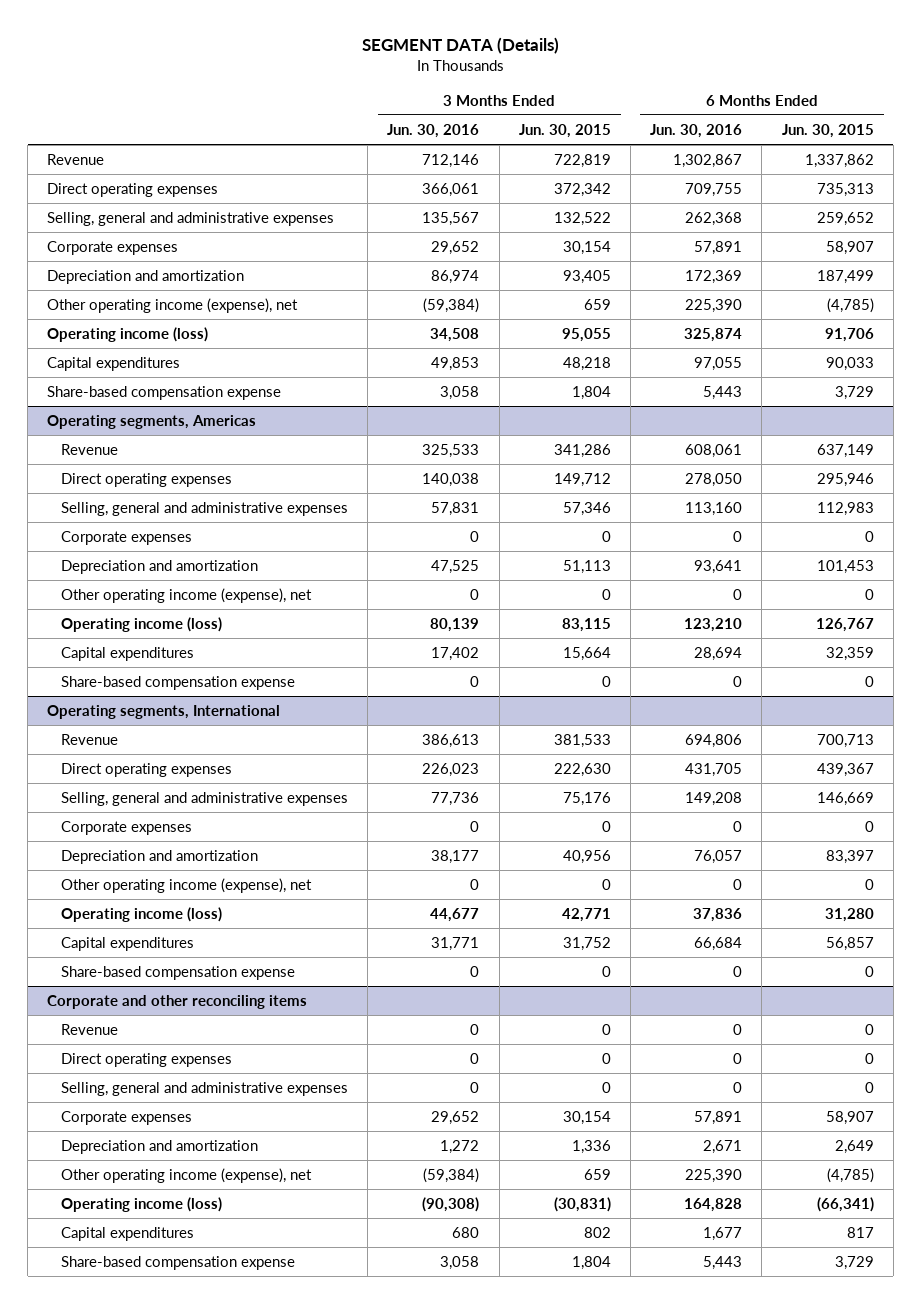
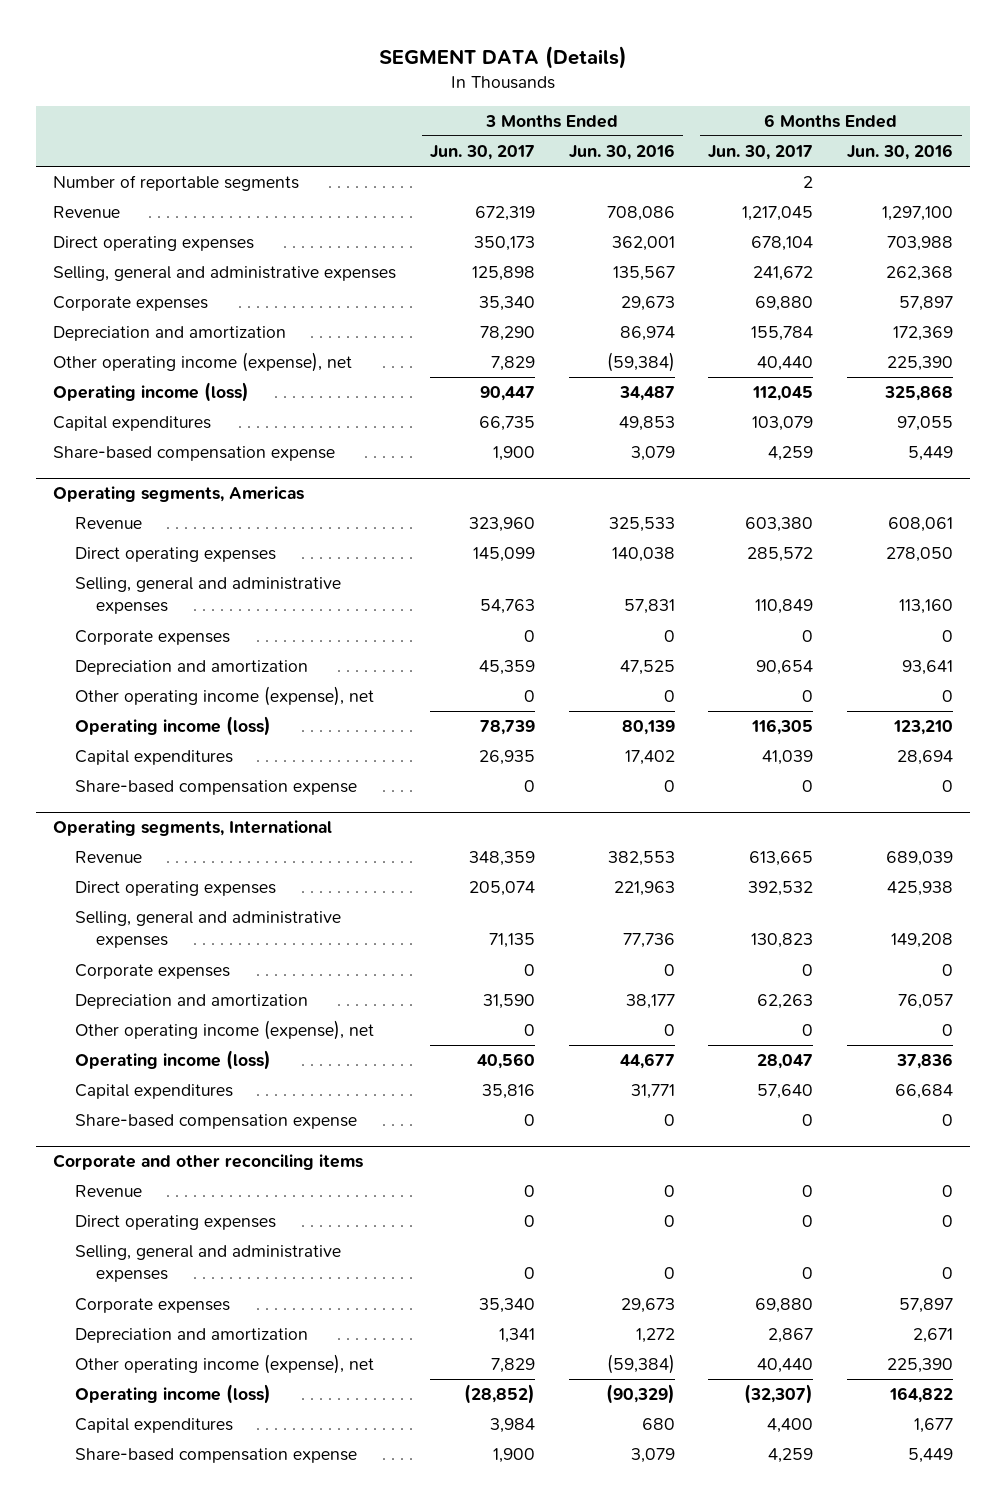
[518,123,611,138] Jun. 30, 2015 -> none
[781,123,874,138] Jun. 30, 2015 -> none
none -> [430,145,536,161] Jun. 30, 2017
none -> [708,145,814,161] Jun. 30, 2017
none -> [53,175,300,192] Number of reportable segments
[422,154,480,169] 712,146 -> [606,206,675,222] 708,086
[673,154,743,169] 1,302,867 -> [882,206,954,222] 1,297,100
[422,183,480,198] 366,061 -> [611,236,675,252] 362,001
[685,183,743,198] 709,755 -> [887,236,954,252] 703,988
[431,241,480,256] 29,652 -> [620,296,675,312] 29,673
[694,241,743,256] 57,891 -> [899,296,954,312] 57,897
[430,328,480,343] 34,508 -> [618,386,675,402] 34,487
[684,328,743,343] 325,874 -> [884,385,954,402] 325,868
[440,386,480,401] 3,058 -> [630,446,675,462] 3,079
[703,386,743,401] 5,443 -> [908,446,954,462] 5,449
[422,734,480,749] 386,613 -> [607,851,675,867] 382,553
[685,734,743,749] 694,806 -> [886,851,954,867] 689,039
[422,763,480,778] 226,023 -> [613,881,675,897] 221,963
[685,763,743,778] 431,705 -> [887,881,954,897] 425,938
[431,1111,480,1126] 29,652 -> [620,1298,675,1314] 29,673
[694,1111,743,1126] 57,891 -> [899,1298,954,1314] 57,897
[422,1197,480,1213] (90,308) -> [605,1384,675,1405] (90,329)
[684,1198,743,1213] 164,828 -> [889,1387,954,1404] 164,822
[440,1256,480,1271] 3,058 -> [630,1448,675,1464] 3,079
[703,1256,743,1271] 5,443 -> [908,1448,954,1464] 5,449

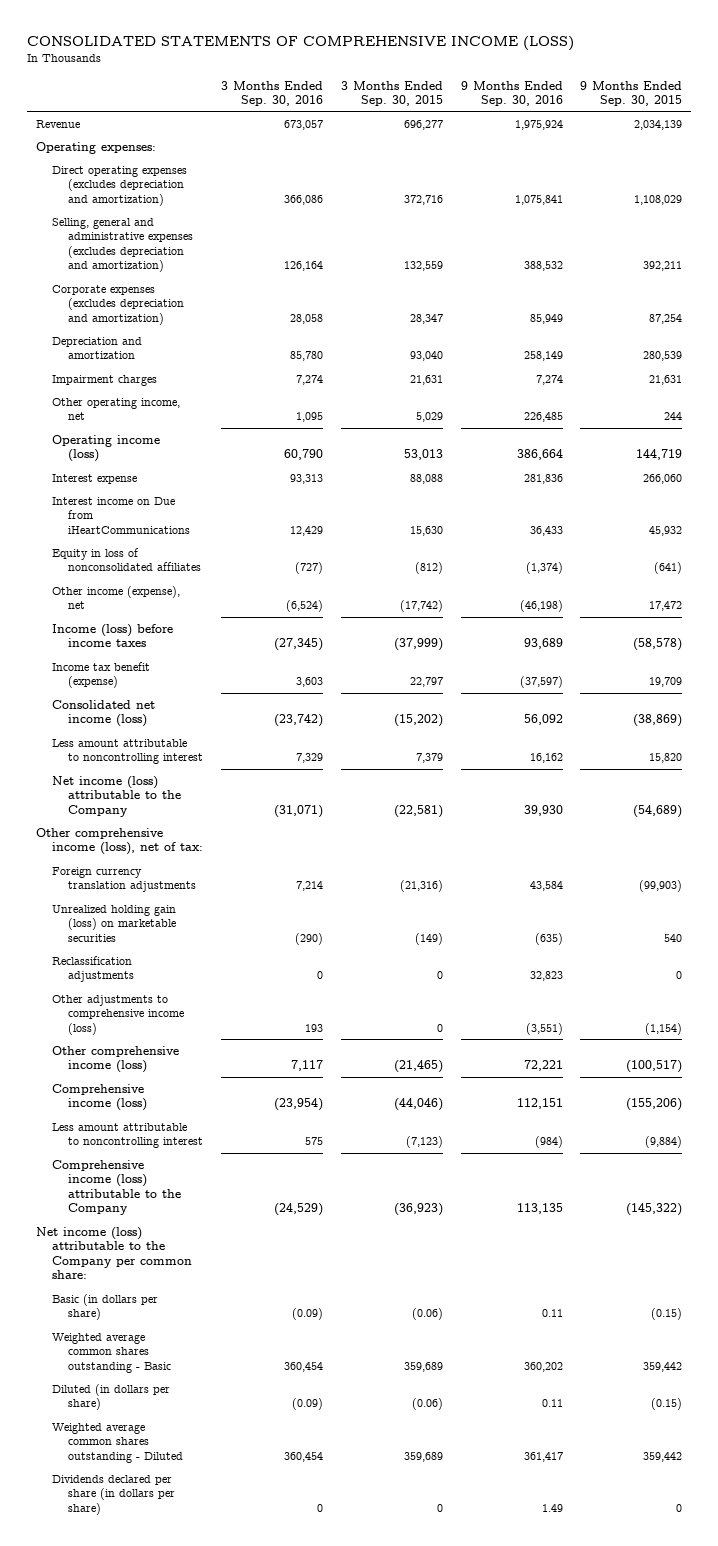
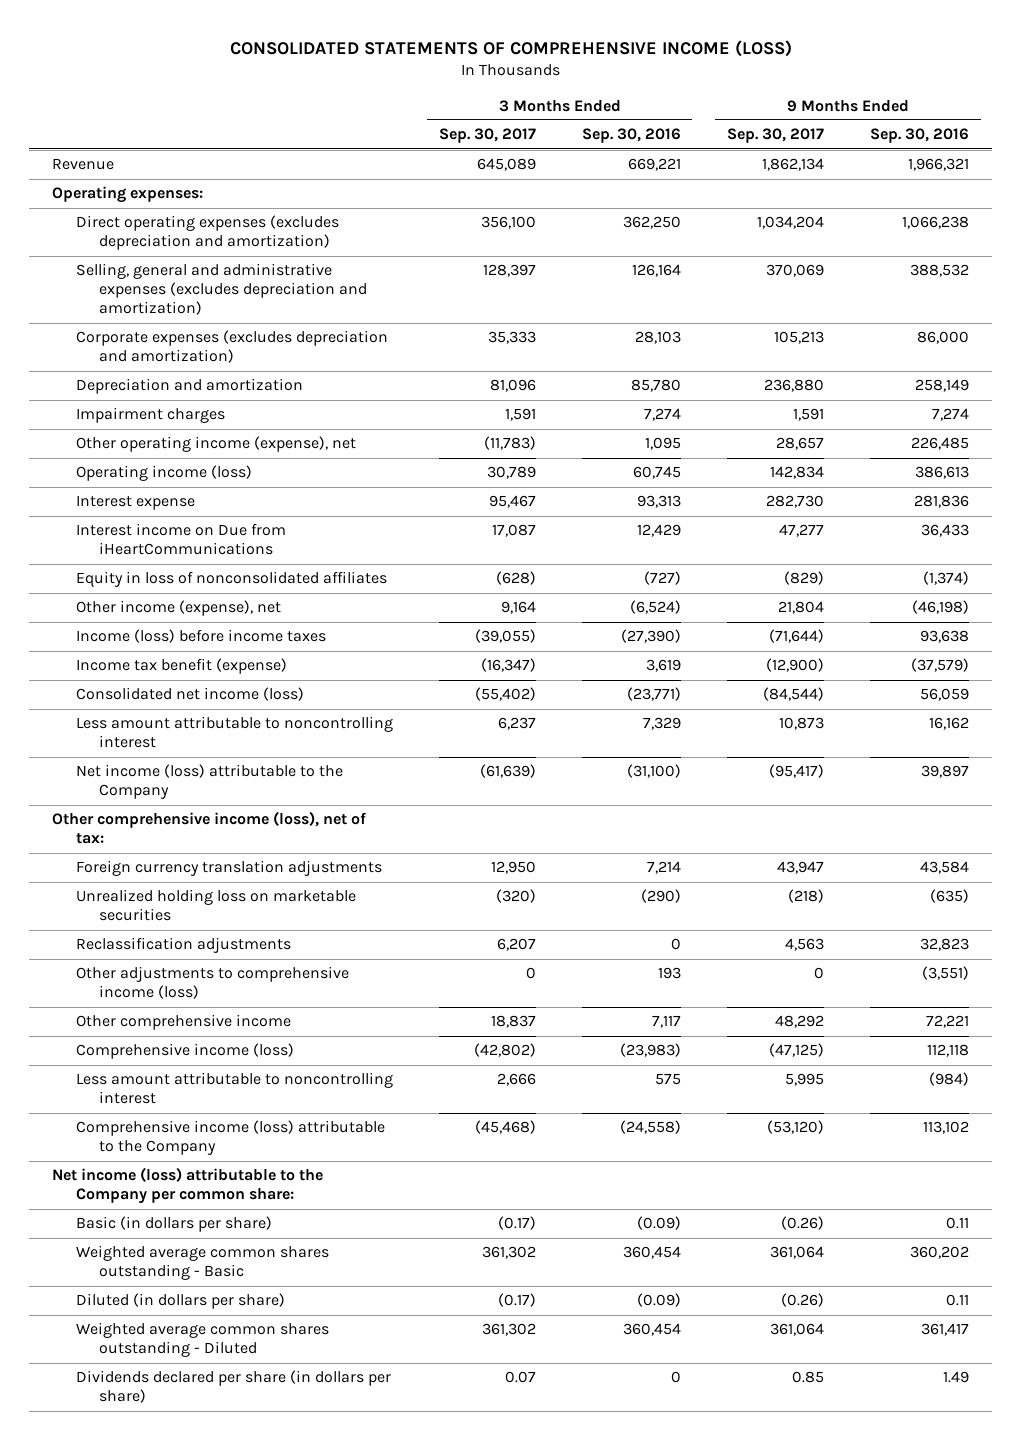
[340,80,443,106] 3 Months Ended Sep. 30, 2015 -> none
[580,80,683,106] 9 Months Ended Sep. 30, 2015 -> none
none -> [438,128,536,144] Sep. 30, 2017
none -> [727,128,825,144] Sep. 30, 2017
[283,119,323,130] 673,057 -> [627,158,681,172] 669,221
[514,119,563,130] 1,975,924 -> [908,158,970,172] 1,966,321
[283,194,323,205] 366,086 -> [622,216,681,230] 362,250
[514,194,563,205] 1,075,841 -> [902,216,970,230] 1,066,238
[289,313,323,324] 28,058 -> [634,331,681,345] 28,103
[529,313,563,324] 85,949 -> [917,331,970,345] 86,000
[51,397,180,421] Other operating income, net -> [75,436,356,453] Other operating income (expense), net
[283,449,323,461] 60,790 -> [632,466,681,480] 60,745
[516,449,563,461] 386,664 -> [915,466,970,480] 386,613
[273,638,323,652] (27,345) -> [620,629,681,644] (27,390)
[523,638,563,650] 93,689 -> [920,630,970,644] 93,638
[295,677,323,688] 3,603 -> [645,659,681,673] 3,619
[519,676,563,689] (37,597) -> [911,658,970,673] (37,579)
[273,714,323,728] (23,742) -> [626,687,681,702] (23,771)
[523,714,563,726] 56,092 -> [920,688,970,702] 56,059
[273,804,323,818] (31,071) -> [626,764,681,779] (31,100)
[523,804,563,816] 39,930 -> [921,765,970,779] 39,897
[51,904,176,942] Unrealized holding gain (loss) on marketable securities -> [75,889,356,922] Unrealized holding loss on marketable securities
[51,1045,179,1074] Other comprehensive income (loss) -> [75,1014,291,1031] Other comprehensive income
[273,1098,323,1112] (23,954) -> [619,1043,681,1058] (23,983)
[516,1098,563,1110] 112,151 -> [927,1044,970,1058] 112,118
[273,1202,323,1216] (24,529) -> [619,1120,681,1135] (24,558)
[516,1202,563,1214] 113,135 -> [923,1121,970,1135] 113,102

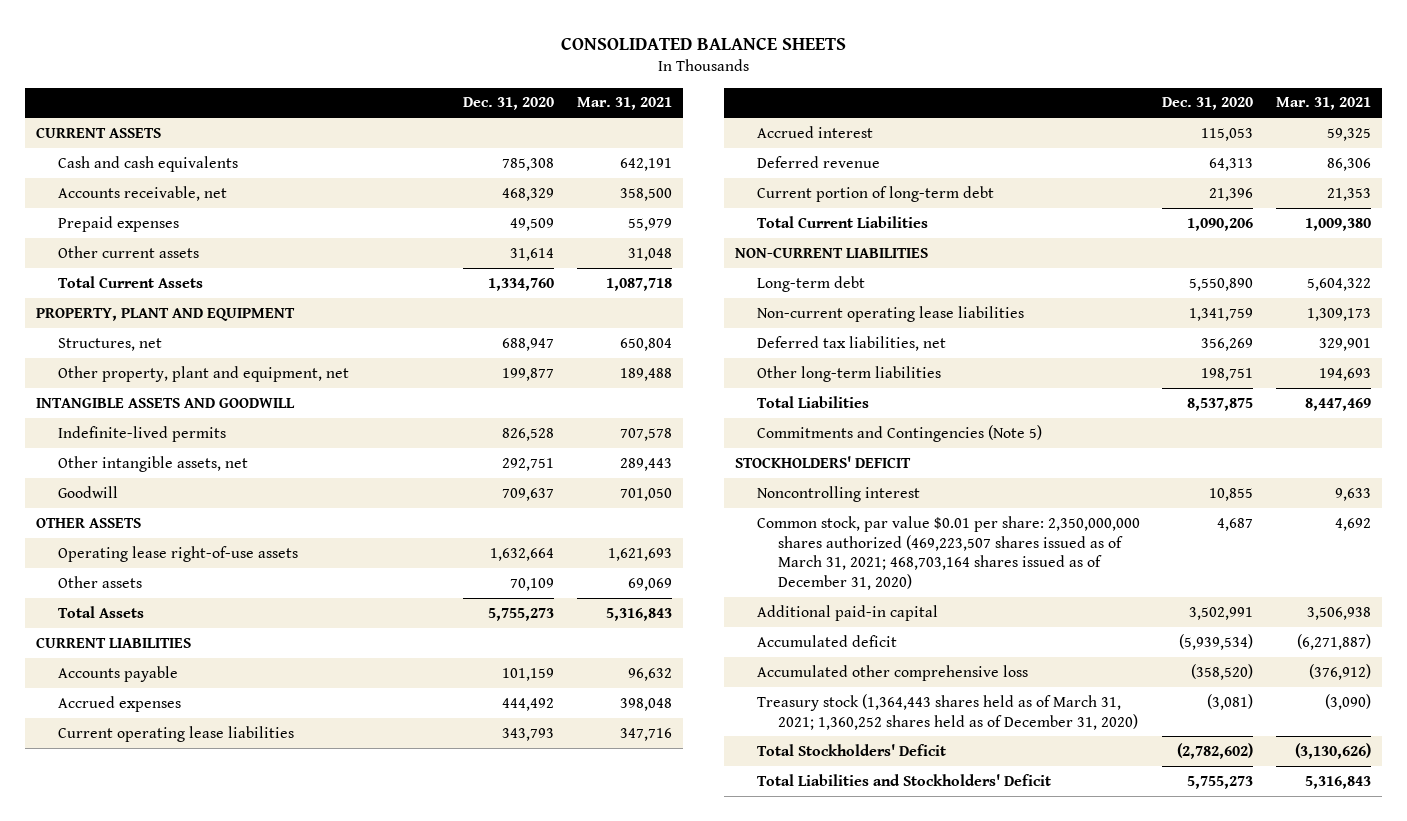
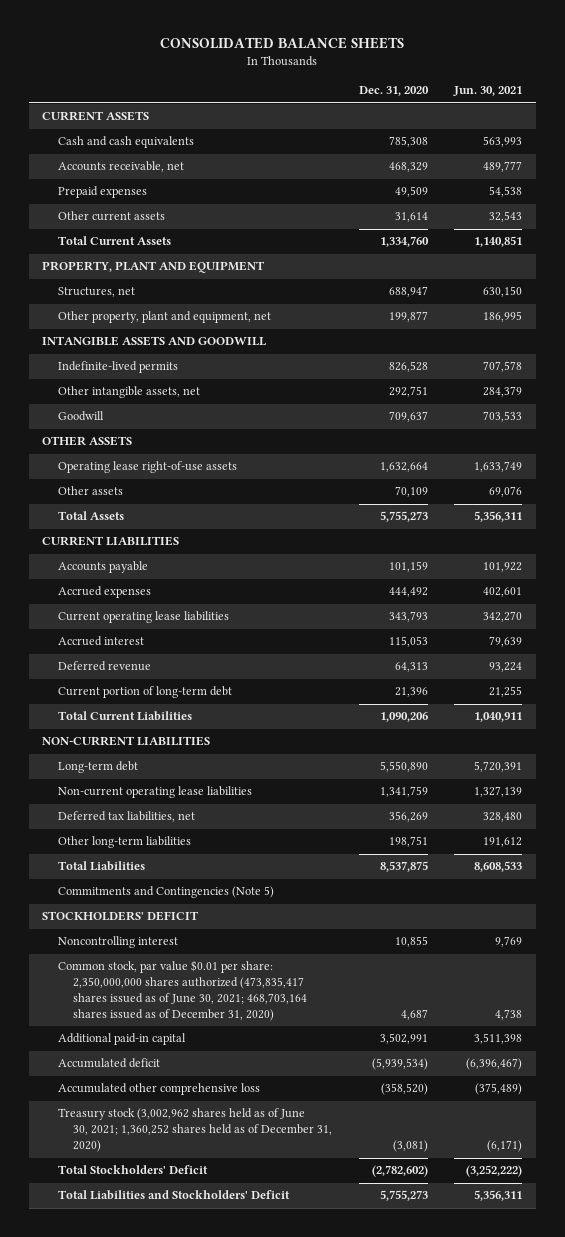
[577,97,673,111] Mar. 31, 2021 -> none
none -> [453,86,523,97] Jun. 30, 2021
[756,515,1140,590] Common stock, par value $0.01 per share: 2,350,000,000 shares authorized (469,223,507 shares issued as of March 31, 2021; 468,703,164 shares issued as of December 31, 2020) -> [57,960,308,1022] Common stock, par value $0.01 per share: 2,350,000,000 shares authorized (473,835,417 shares issued as of June 30, 2021; 468,703,164 shares issued as of December 31, 2020)
[756,693,1139,730] Treasury stock (1,364,443 shares held as of March 31, 2021; 1,360,252 shares held as of December 31, 2020) -> [57,1108,333,1153] Treasury stock (3,002,962 shares held as of June 30, 2021; 1,360,252 shares held as of December 31, 2020)

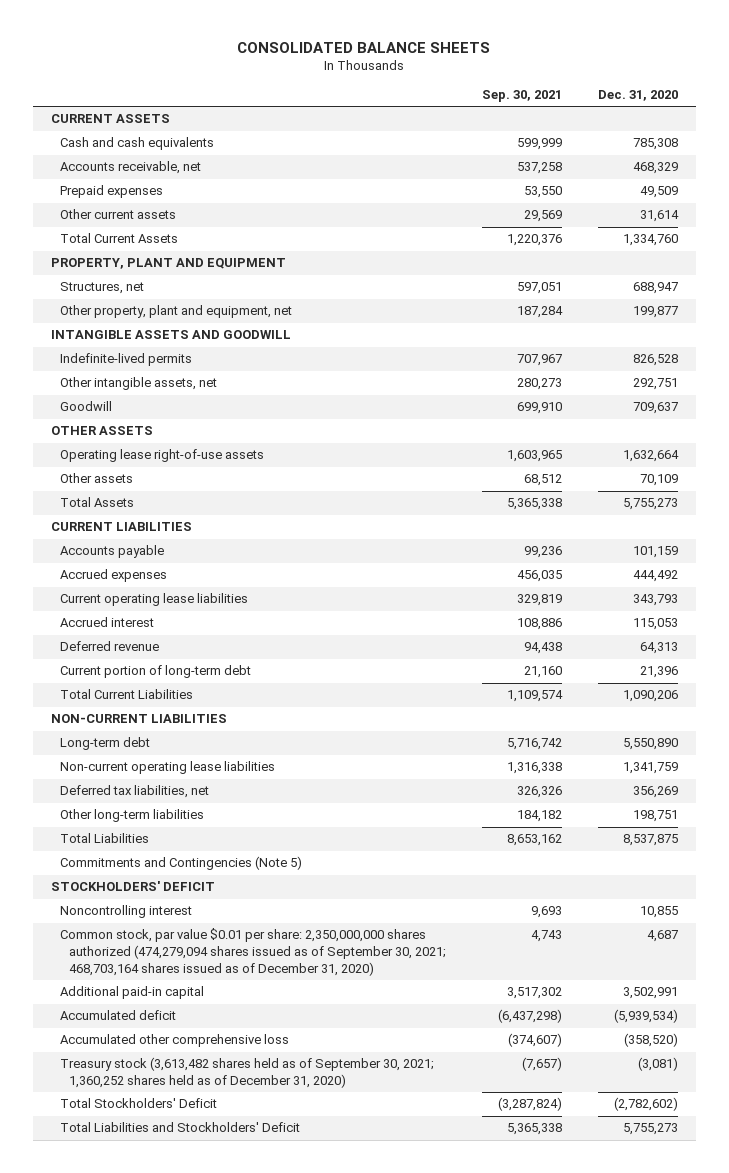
[453,86,523,97] Jun. 30, 2021 -> none
none -> [481,90,562,103] Sep. 30, 2021
[57,960,308,1022] Common stock, par value $0.01 per share: 2,350,000,000 shares authorized (473,835,417 shares issued as of June 30, 2021; 468,703,164 shares issued as of December 31, 2020) -> [59,928,446,976] Common stock, par value $0.01 per share: 2,350,000,000 shares authorized (474,279,094 shares issued as of September 30, 2021; 468,703,164 shares issued as of December 31, 2020)
[57,1108,333,1153] Treasury stock (3,002,962 shares held as of June 30, 2021; 1,360,252 shares held as of December 31, 2020) -> [59,1057,434,1089] Treasury stock (3,613,482 shares held as of September 30, 2021; 1,360,252 shares held as of December 31, 2020)

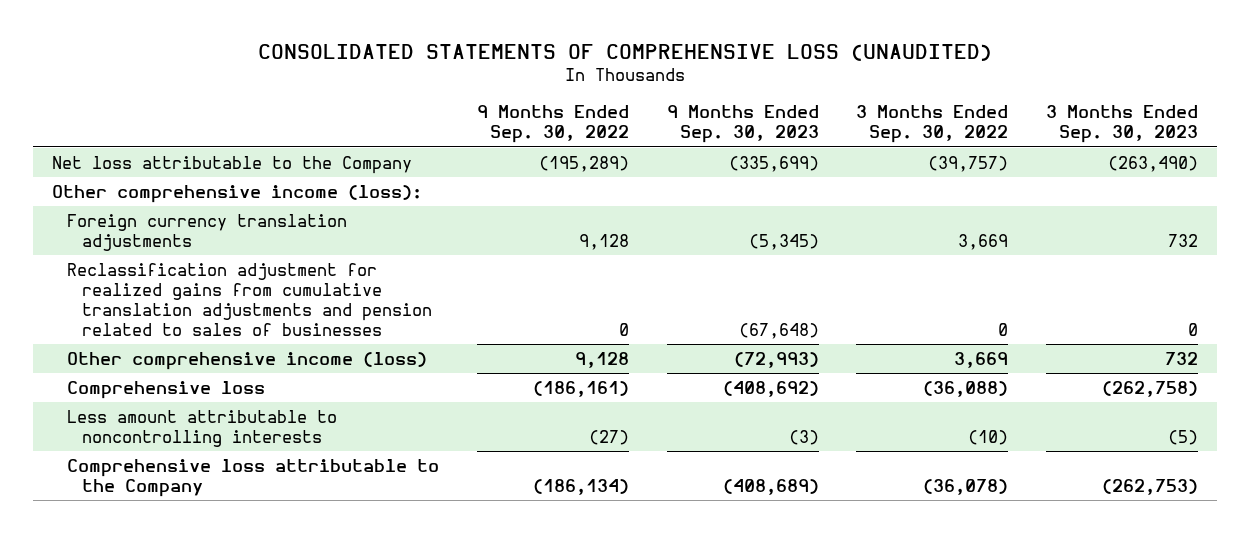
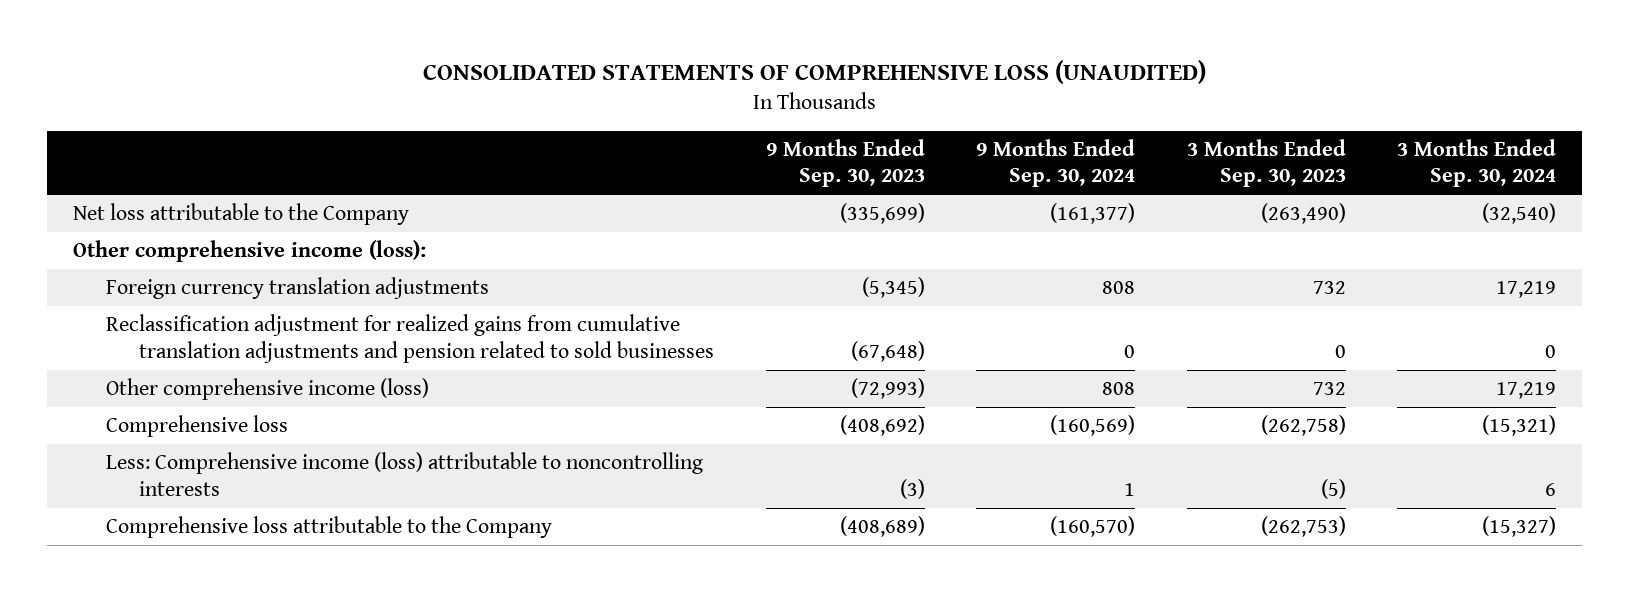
[476,105,629,144] 9 Months Ended Sep. 30, 2022 -> none
[856,105,1009,144] 3 Months Ended Sep. 30, 2022 -> none
none -> [976,138,1136,188] 9 Months Ended Sep. 30, 2024
none -> [1397,138,1557,188] 3 Months Ended Sep. 30, 2024
[67,262,433,336] Reclassification adjustment for realized gains from cumulative translation adjustments and pension related to sales of businesses -> [105,314,714,363] Reclassification adjustment for realized gains from cumulative translation adjustments and pension related to sold businesses
[67,409,338,447] Less amount attributable to noncontrolling interests -> [105,452,703,496] Less: Comprehensive income (loss) attributable to noncontrolling interests

